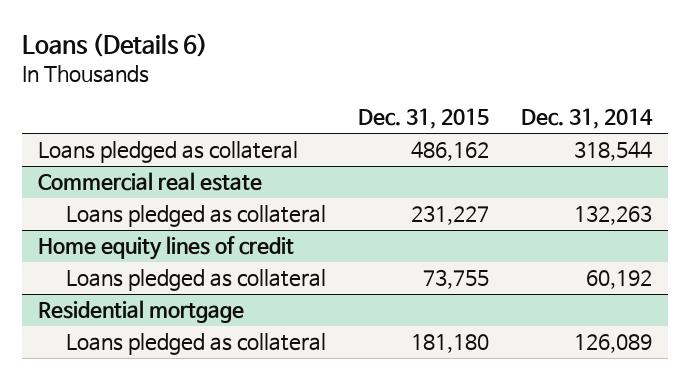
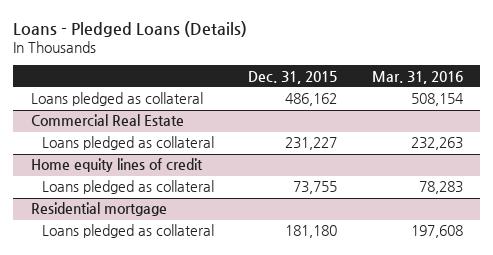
[21,33,208,58] Loans (Details 6) -> [13,20,248,37] Loans - Pledged Loans (Details)
[520,108,653,130] Dec. 31, 2014 -> none
none -> [371,70,463,84] Mar. 31, 2016
[37,172,262,192] Commercial real estate -> [30,114,184,127] Commercial Real Estate

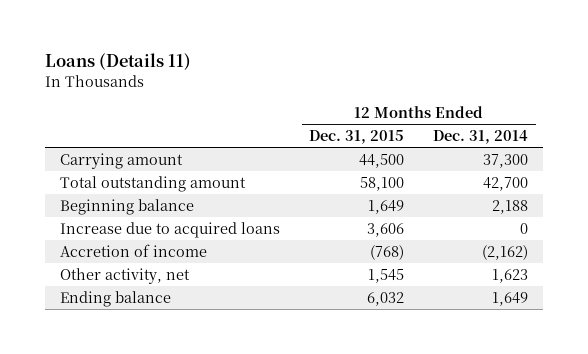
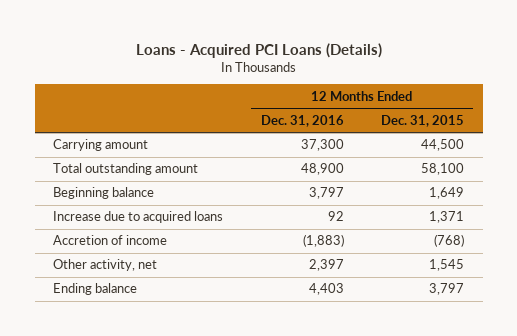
[45,53,192,71] Loans (Details 11) -> [135,42,382,58] Loans - Acquired PCI Loans (Details)
[433,130,529,145] Dec. 31, 2014 -> none
none -> [260,114,344,127] Dec. 31, 2016
[367,222,405,237] 3,606 -> [428,211,464,224] 1,371
[367,291,405,306] 6,032 -> [428,283,464,296] 3,797

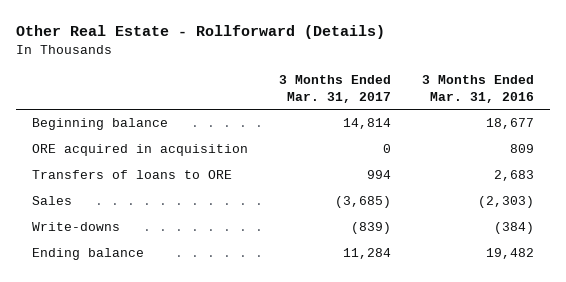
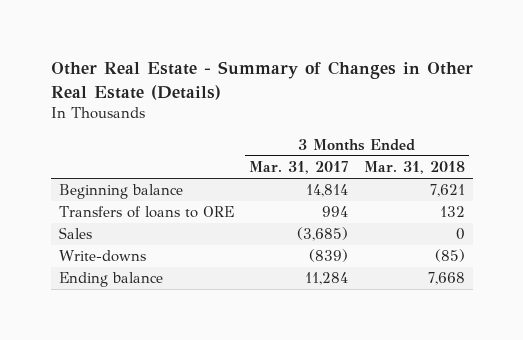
[16,25,386,40] Other Real Estate - Rollforward (Details) -> [50,61,473,100] Other Real Estate - Summary of Changes in Other Real Estate (Details)
[422,74,535,103] 3 Months Ended Mar. 31, 2016 -> none
none -> [363,161,465,175] Mar. 31, 2018
[31,144,248,157] ORE acquired in acquisition -> none

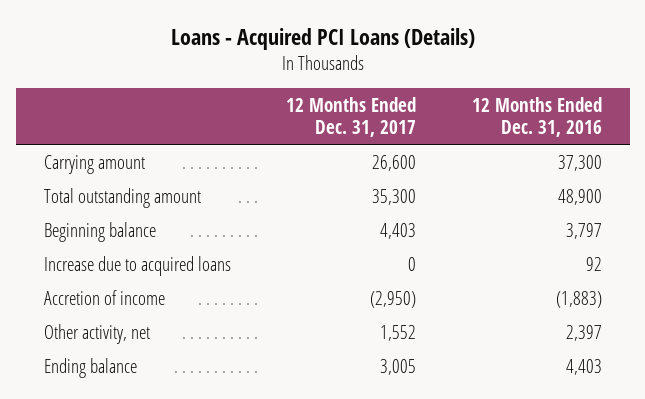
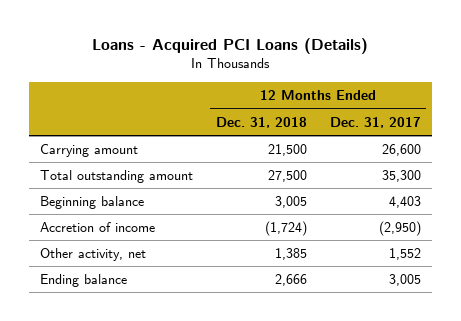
[471,97,602,137] 12 Months Ended Dec. 31, 2016 -> none
none -> [215,116,307,128] Dec. 31, 2018
[43,255,231,276] Increase due to acquired loans -> none

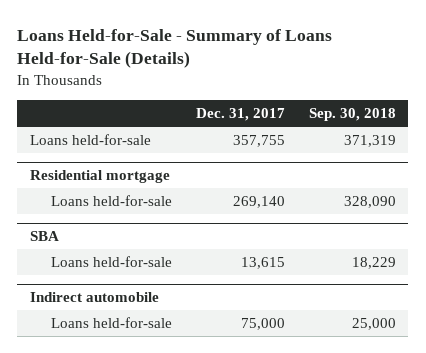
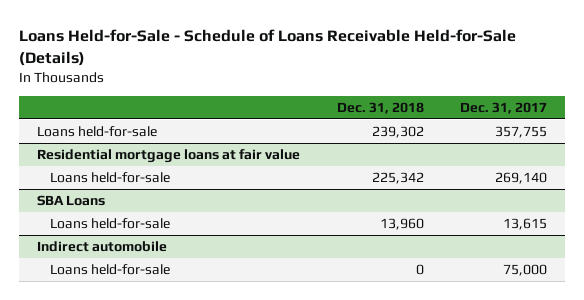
[17,28,333,69] Loans Held-for-Sale - Summary of Loans Held-for-Sale (Details) -> [18,28,516,66] Loans Held-for-Sale - Schedule of Loans Receivable Held-for-Sale (Details)
[309,107,397,121] Sep. 30, 2018 -> none
none -> [336,101,424,114] Dec. 31, 2018
[29,170,170,184] Residential mortgage -> [37,149,301,164] Residential mortgage loans at fair value
[29,231,59,242] SBA -> [37,195,106,207] SBA Loans

